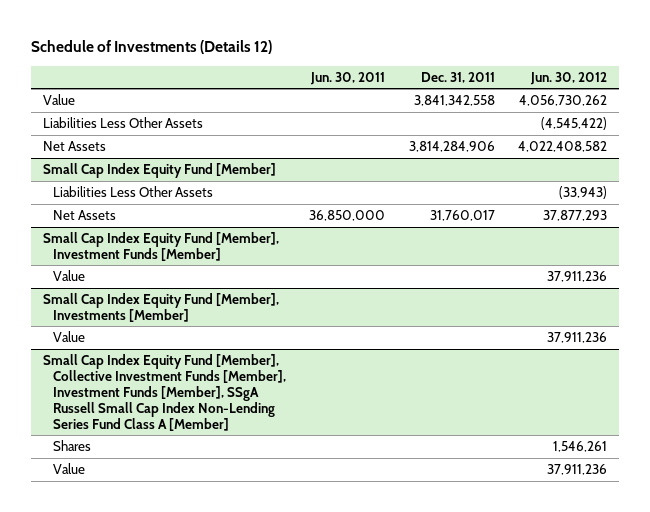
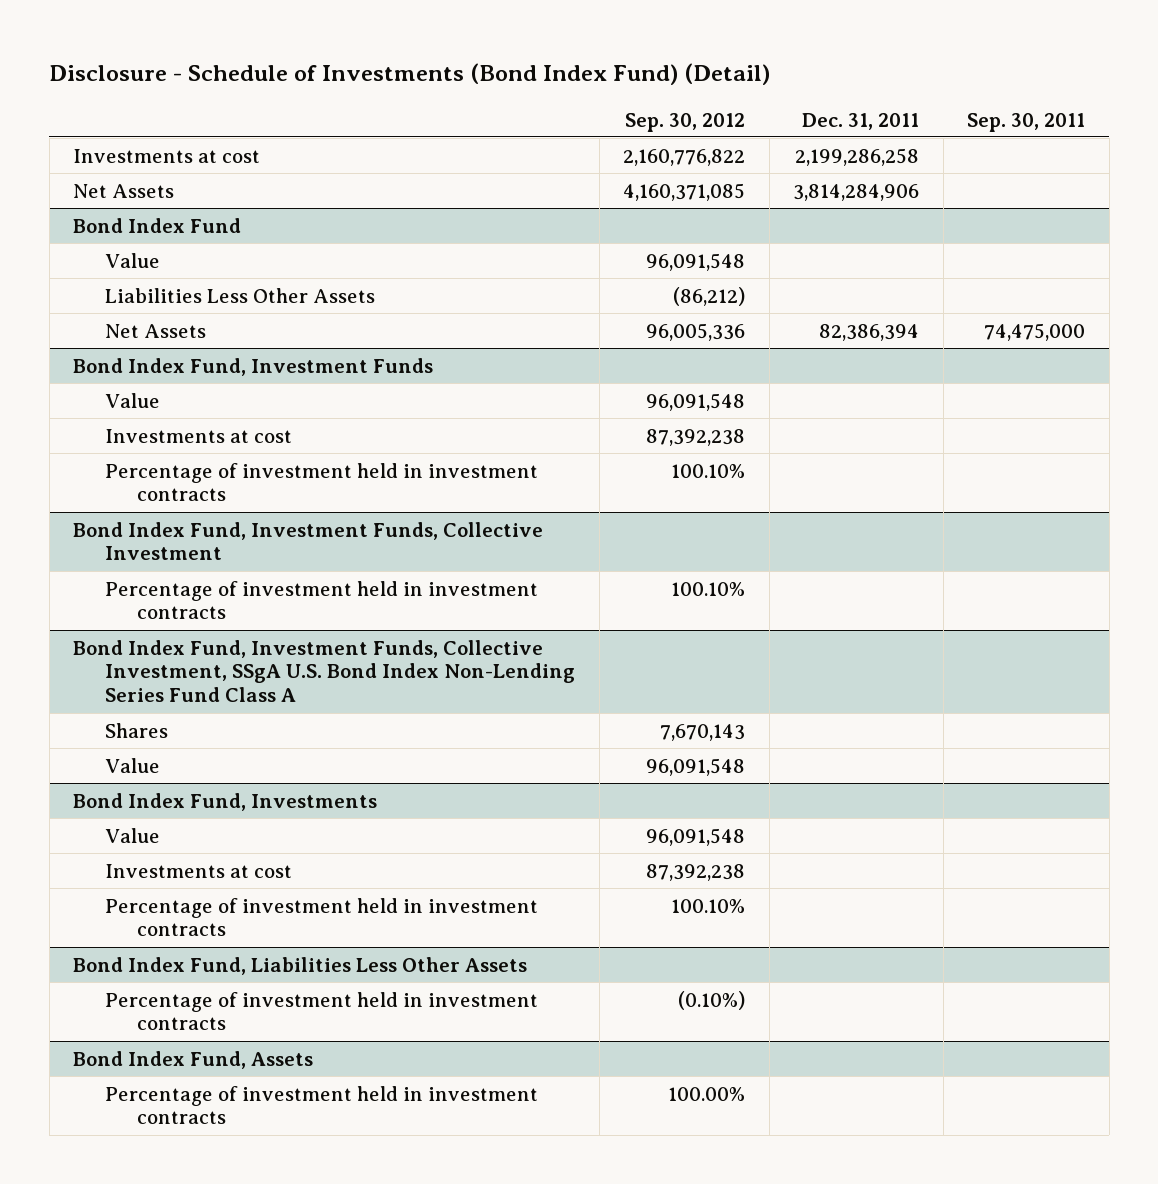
[31,40,273,55] Schedule of Investments (Details 12) -> [49,63,771,86] Disclosure - Schedule of Investments (Bond Index Fund) (Detail)
[310,71,386,85] Jun. 30, 2011 -> none
[530,71,608,85] Jun. 30, 2012 -> none
none -> [625,112,746,132] Sep. 30, 2012
none -> [967,112,1086,132] Sep. 30, 2011
[42,94,75,106] Value -> none
[42,117,203,129] Liabilities Less Other Assets -> none
none -> [73,148,261,163] Investments at cost
[42,163,276,179] Small Cap Index Equity Fund [Member] -> none
[52,186,213,198] Liabilities Less Other Assets -> none
[52,210,116,221] Net Assets -> none
[42,232,279,261] Small Cap Index Equity Fund [Member], Investment Funds [Member] -> none
[52,270,85,282] Value -> none
[42,293,279,322] Small Cap Index Equity Fund [Member], Investments [Member] -> none
[52,331,85,343] Value -> none
none -> [73,217,242,233] Bond Index Fund
none -> [105,252,161,268] Value
none -> [105,287,376,303] Liabilities Less Other Assets
none -> [105,323,207,338] Net Assets
none -> [73,357,434,376] Bond Index Fund, Investment Funds
none -> [105,392,161,408] Value
none -> [105,428,293,443] Investments at cost
none -> [105,462,539,502] Percentage of investment held in investment contracts
none -> [73,521,544,561] Bond Index Fund, Investment Funds, Collective Investment
none -> [105,580,539,620] Percentage of investment held in investment contracts
[42,354,286,431] Small Cap Index Equity Fund [Member], Collective Investment Funds [Member], Investment Funds [Member], SSgA Russell Small Cap Index Non-Lending Series Fund Class A [Member] -> [73,639,576,703] Bond Index Fund, Investment Funds, Collective Investment, SSgA U.S. Bond Index Non-Lending Series Fund Class A
none -> [73,792,378,811] Bond Index Fund, Investments
none -> [105,827,161,843] Value
none -> [105,863,293,878] Investments at cost
none -> [105,897,539,937] Percentage of investment held in investment contracts
none -> [73,956,528,975] Bond Index Fund, Liabilities Less Other Assets
none -> [105,991,539,1031] Percentage of investment held in investment contracts
none -> [73,1050,314,1069] Bond Index Fund, Assets
none -> [105,1085,539,1125] Percentage of investment held in investment contracts

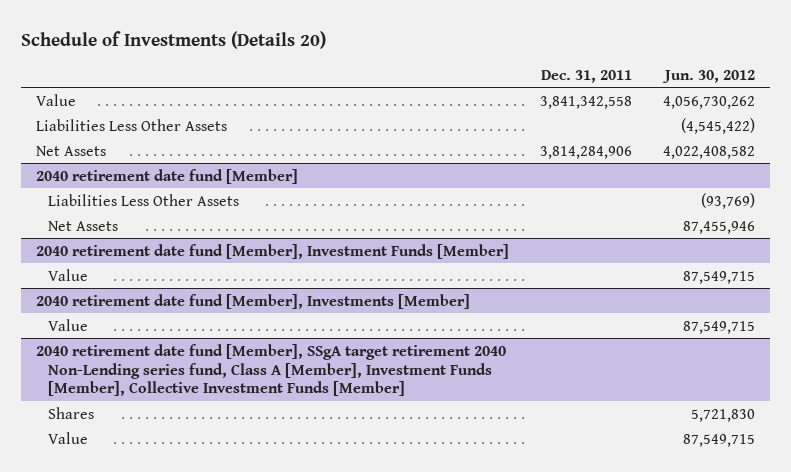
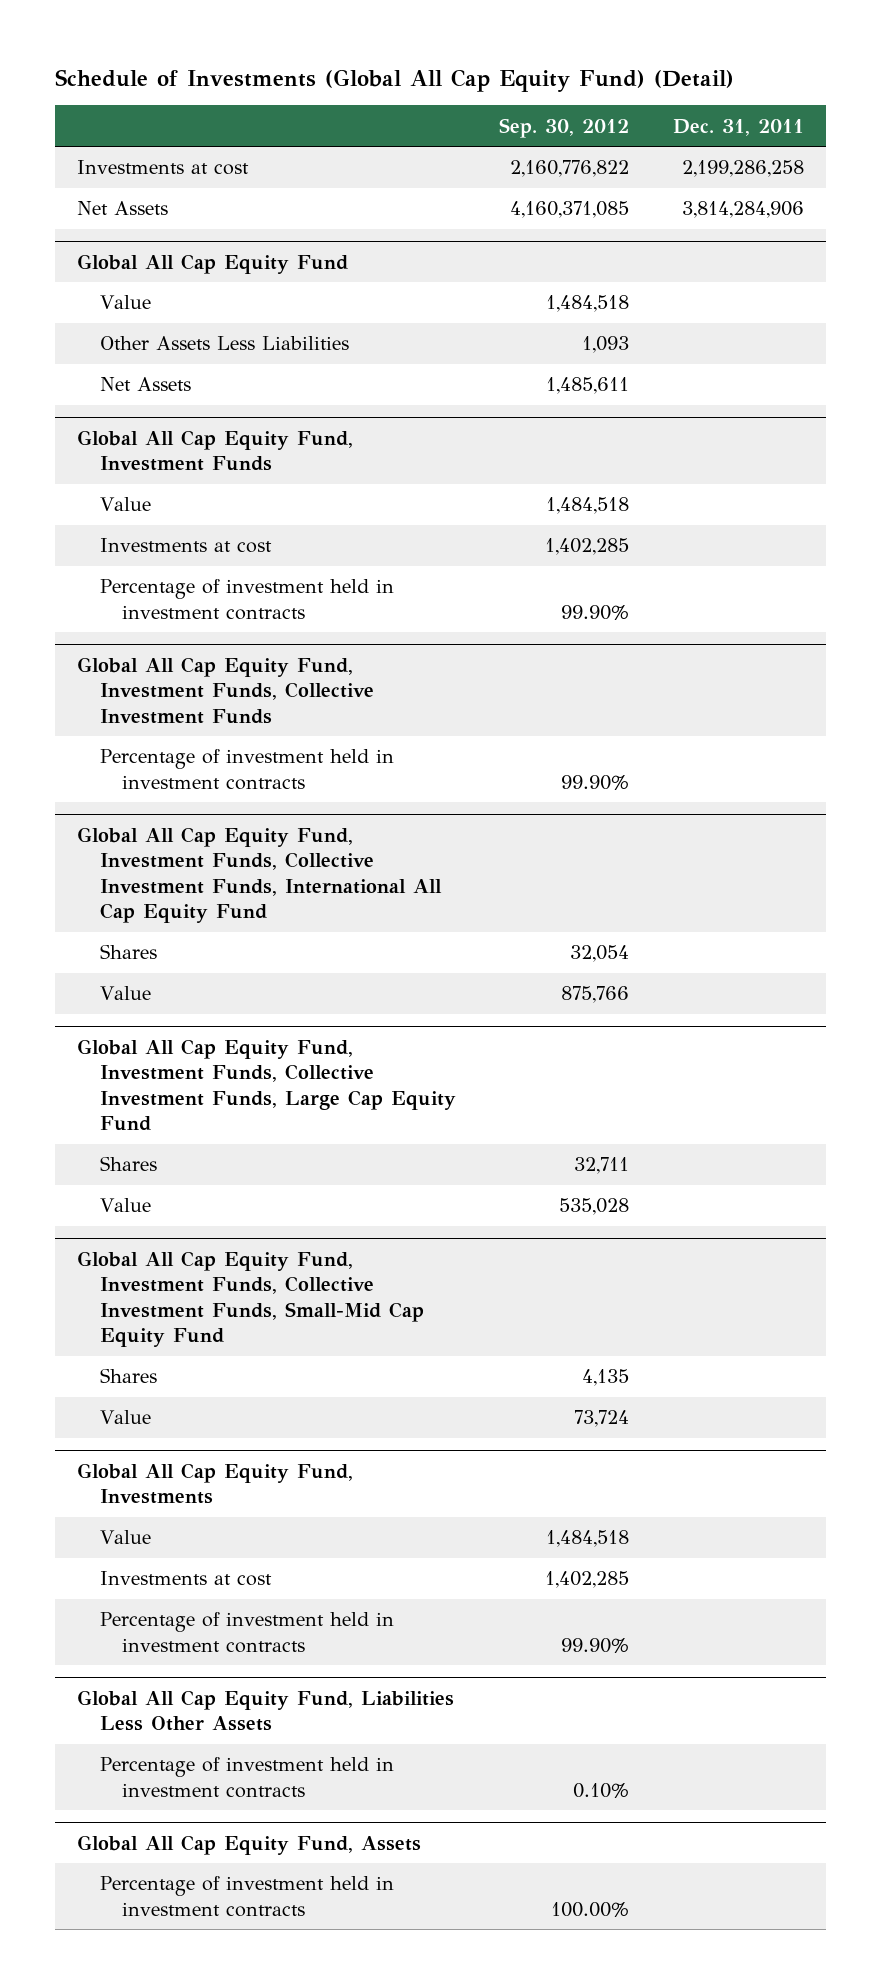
[20,30,326,49] Schedule of Investments (Details 20) -> [55,68,735,92] Schedule of Investments (Global All Cap Equity Fund) (Detail)
[661,69,755,83] Jun. 30, 2012 -> none
none -> [499,117,630,138] Sep. 30, 2012
[36,93,77,106] Value -> none
[36,118,228,131] Liabilities Less Other Assets -> none
none -> [77,160,250,176] Investments at cost
[36,168,299,184] 2040 retirement date fund [Member] -> none
[47,193,239,206] Liabilities Less Other Assets -> none
[47,220,118,231] Net Assets -> none
[36,243,510,259] 2040 retirement date fund [Member], Investment Funds [Member] -> none
[47,268,88,281] Value -> none
[36,293,471,309] 2040 retirement date fund [Member], Investments [Member] -> none
[47,318,88,331] Value -> none
[36,343,507,397] 2040 retirement date fund [Member], SSgA target retirement 2040 Non-Lending series fund, Class A [Member], Investment Funds [Member], Collective Investment Funds [Member] -> none
[47,406,94,419] Shares -> none
[47,431,88,444] Value -> none
none -> [77,253,349,274] Global All Cap Equity Fund
none -> [99,295,151,310] Value
none -> [99,336,349,351] Other Assets Less Liabilities
none -> [99,377,191,392] Net Assets
none -> [77,429,354,472] Global All Cap Equity Fund, Investment Funds
none -> [99,497,151,512] Value
none -> [99,538,272,554] Investments at cost
none -> [99,579,394,620] Percentage of investment held in investment contracts
none -> [77,656,374,724] Global All Cap Equity Fund, Investment Funds, Collective Investment Funds
none -> [99,749,394,790] Percentage of investment held in investment contracts
none -> [77,826,442,924] Global All Cap Equity Fund, Investment Funds, Collective Investment Funds, International All Cap Equity Fund
none -> [99,944,157,960] Shares
none -> [99,986,151,1001] Value
none -> [77,1038,456,1132] Global All Cap Equity Fund, Investment Funds, Collective Investment Funds, Large Cap Equity Fund
none -> [99,1156,157,1172] Shares
none -> [99,1198,151,1213] Value
none -> [77,1250,424,1348] Global All Cap Equity Fund, Investment Funds, Collective Investment Funds, Small-Mid Cap Equity Fund
none -> [99,1368,157,1384] Shares
none -> [99,1410,151,1425] Value
none -> [77,1462,354,1505] Global All Cap Equity Fund, Investments
none -> [99,1530,151,1545] Value
none -> [99,1571,272,1587] Investments at cost
none -> [99,1612,394,1653] Percentage of investment held in investment contracts
none -> [77,1689,455,1732] Global All Cap Equity Fund, Liabilities Less Other Assets
none -> [99,1757,394,1798] Percentage of investment held in investment contracts
none -> [77,1834,422,1855] Global All Cap Equity Fund, Assets
none -> [99,1876,394,1917] Percentage of investment held in investment contracts

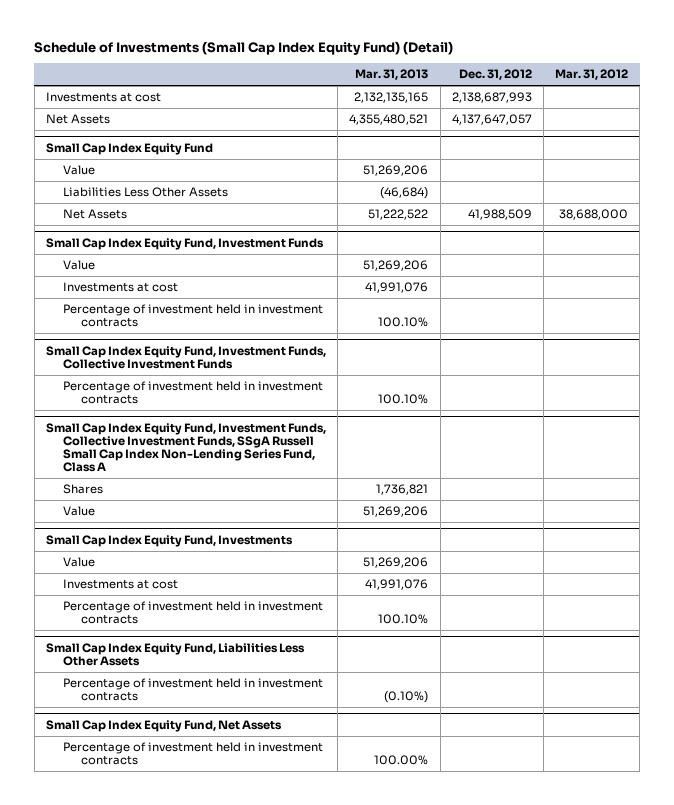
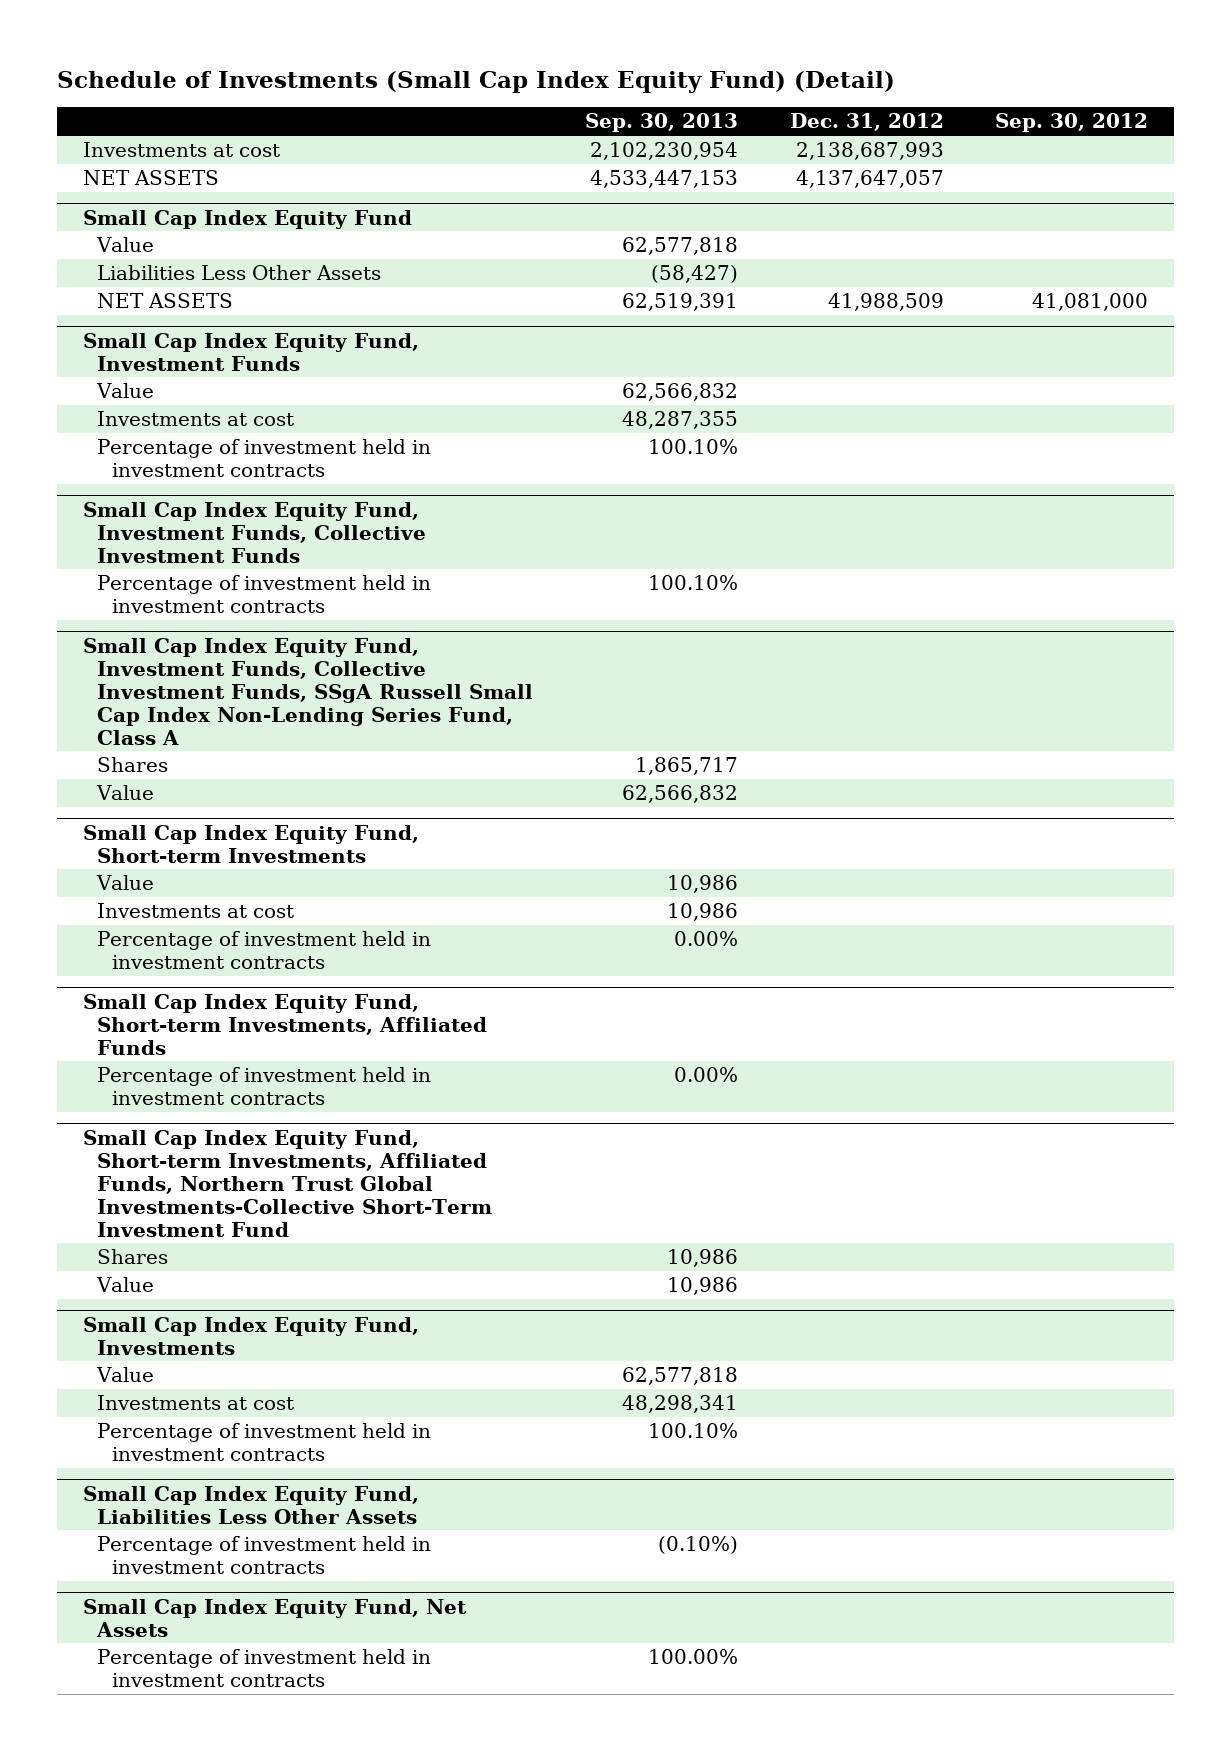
[355,69,429,81] Mar. 31, 2013 -> none
[555,69,629,81] Mar. 31, 2012 -> none
none -> [584,113,738,133] Sep. 30, 2013
none -> [995,113,1149,133] Sep. 30, 2012
[45,114,110,125] Net Assets -> [83,170,220,186] NET ASSETS
[63,209,128,220] Net Assets -> [97,293,234,309] NET ASSETS
none -> [83,824,420,863] Small Cap Index Equity Fund, Short-term Investments
none -> [96,875,155,891] Value
none -> [97,903,295,919] Investments at cost
none -> [97,931,432,970] Percentage of investment held in investment contracts
none -> [83,993,488,1055] Small Cap Index Equity Fund, Short-term Investments, Affiliated Funds
none -> [97,1067,432,1106] Percentage of investment held in investment contracts
none -> [83,1129,493,1237] Small Cap Index Equity Fund, Short-term Investments, Affiliated Funds, Northern Trust Global Investments-Collective Short-Term Investment Fund
none -> [97,1249,169,1265] Shares
none -> [96,1277,155,1293] Value

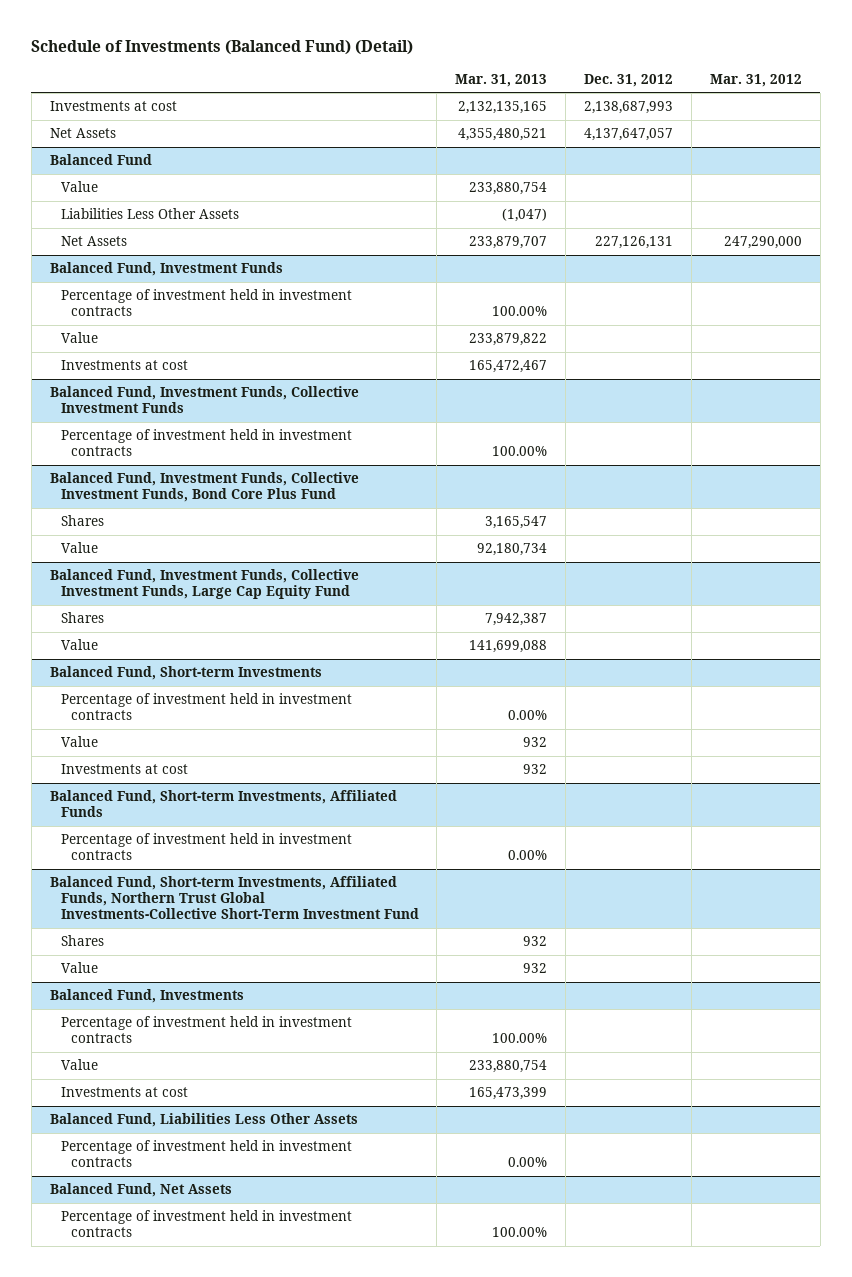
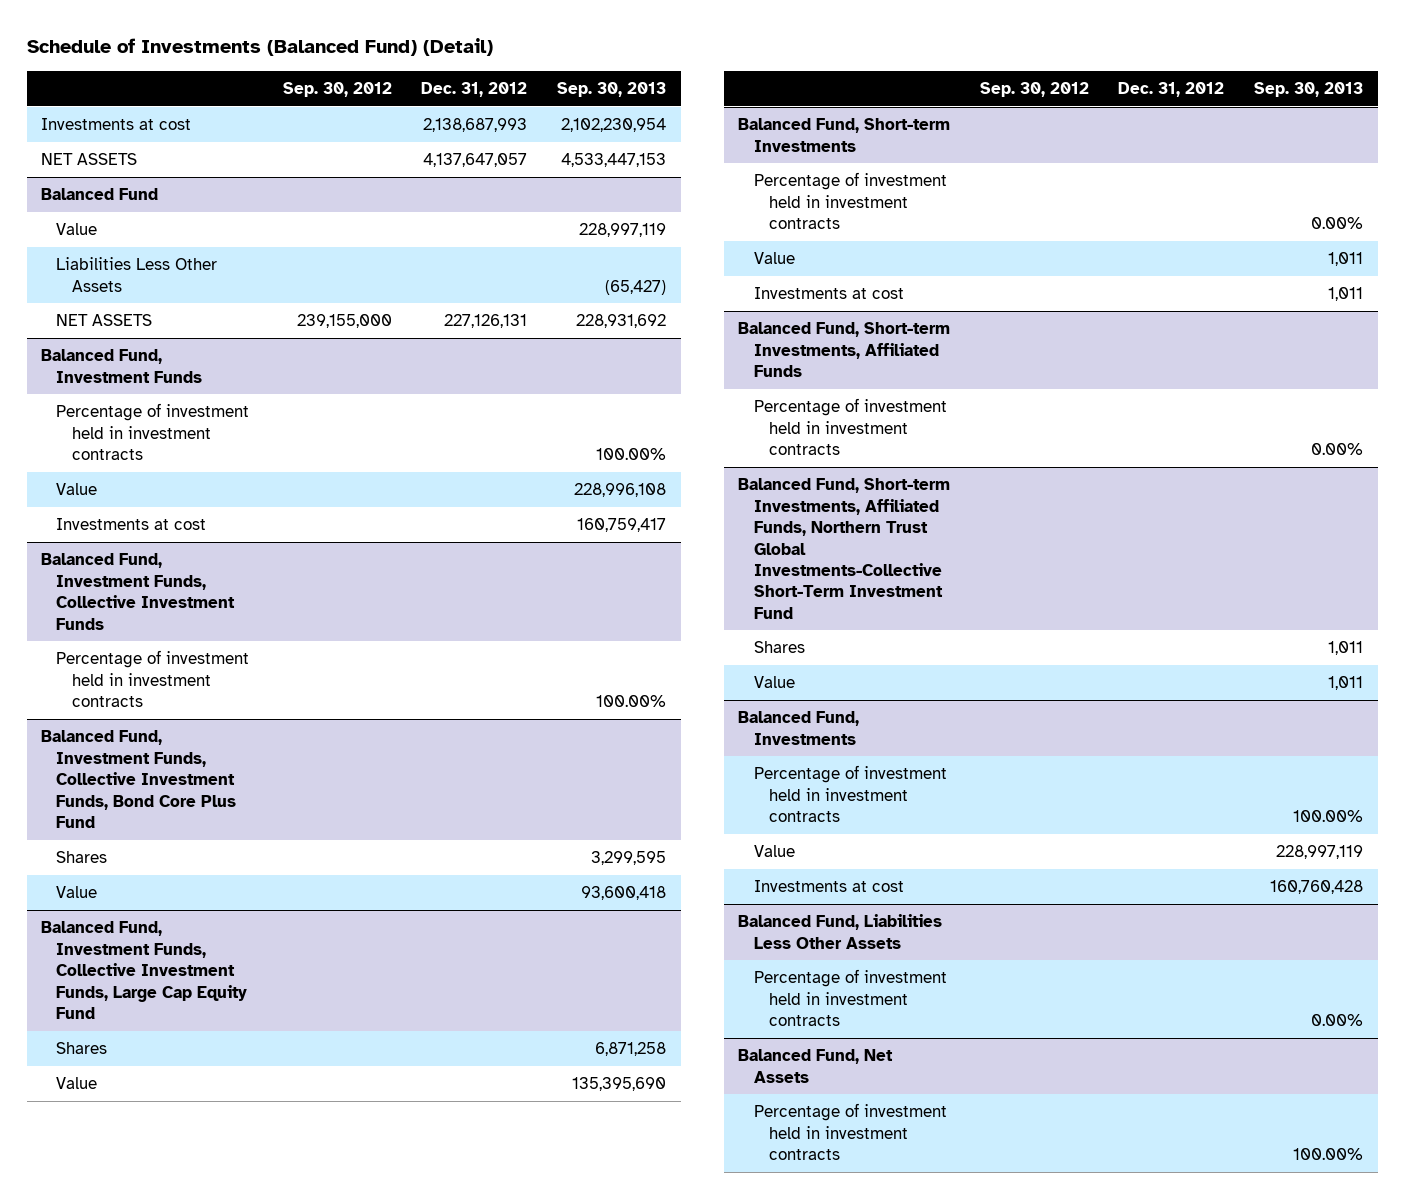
[455,73,548,87] Mar. 31, 2013 -> none
[709,73,802,87] Mar. 31, 2012 -> none
none -> [282,81,392,97] Sep. 30, 2012
none -> [556,81,666,97] Sep. 30, 2013
[49,128,116,139] Net Assets -> [41,153,138,166] NET ASSETS
[60,236,127,247] Net Assets -> [56,314,153,327] NET ASSETS

